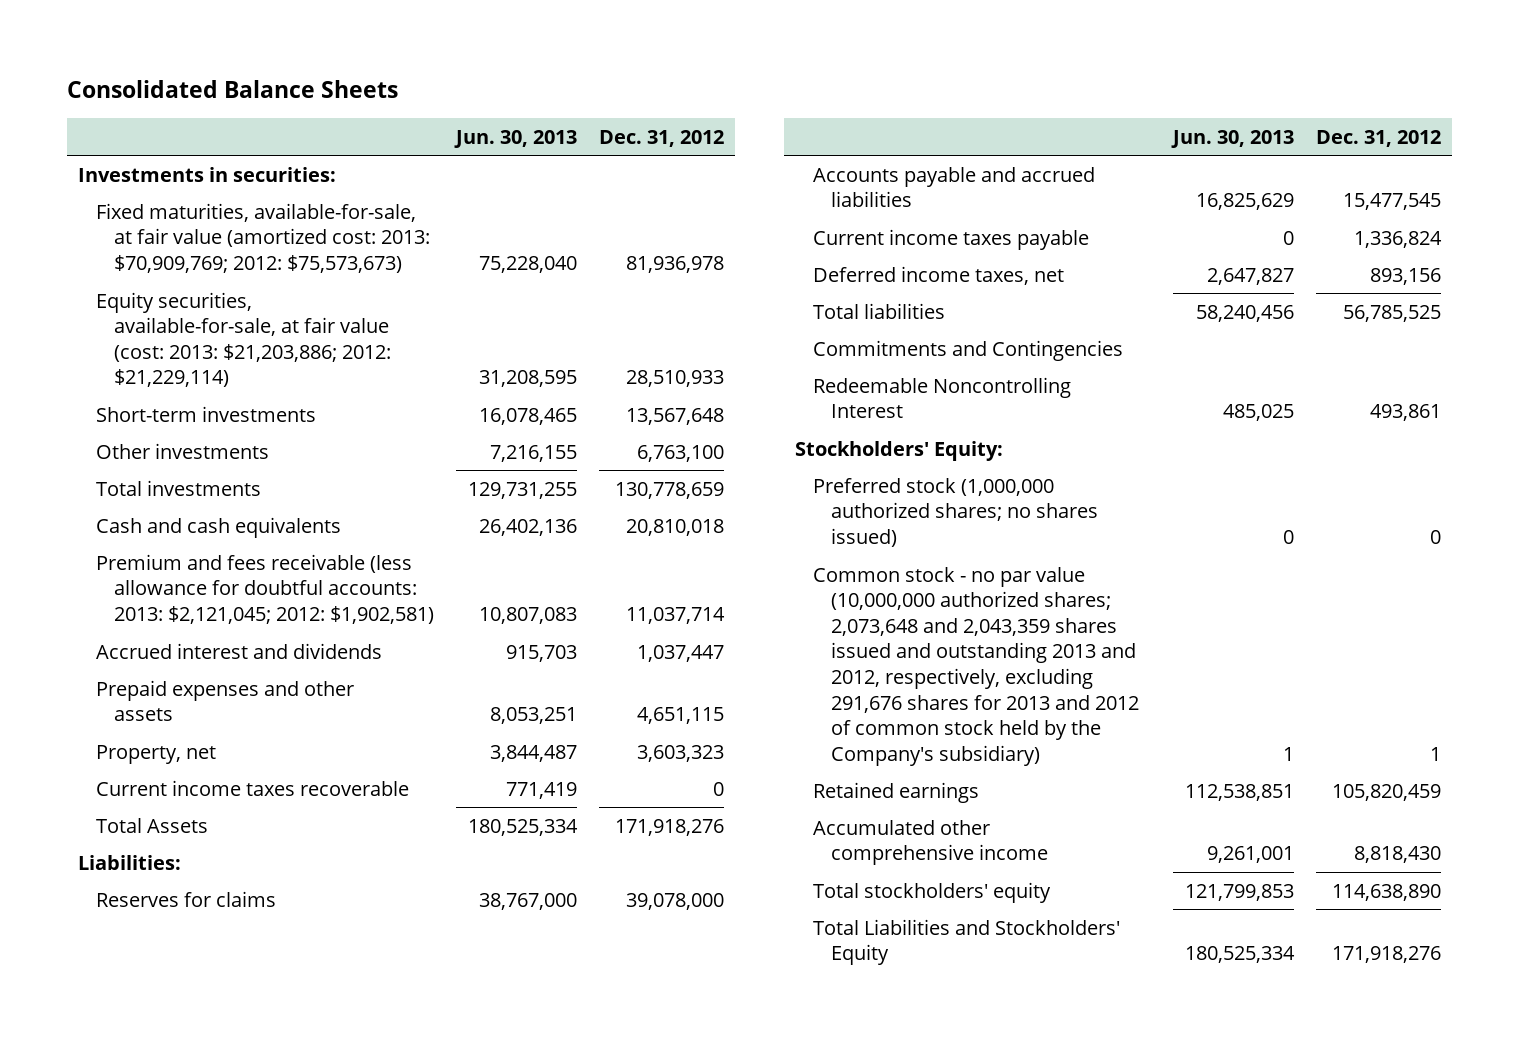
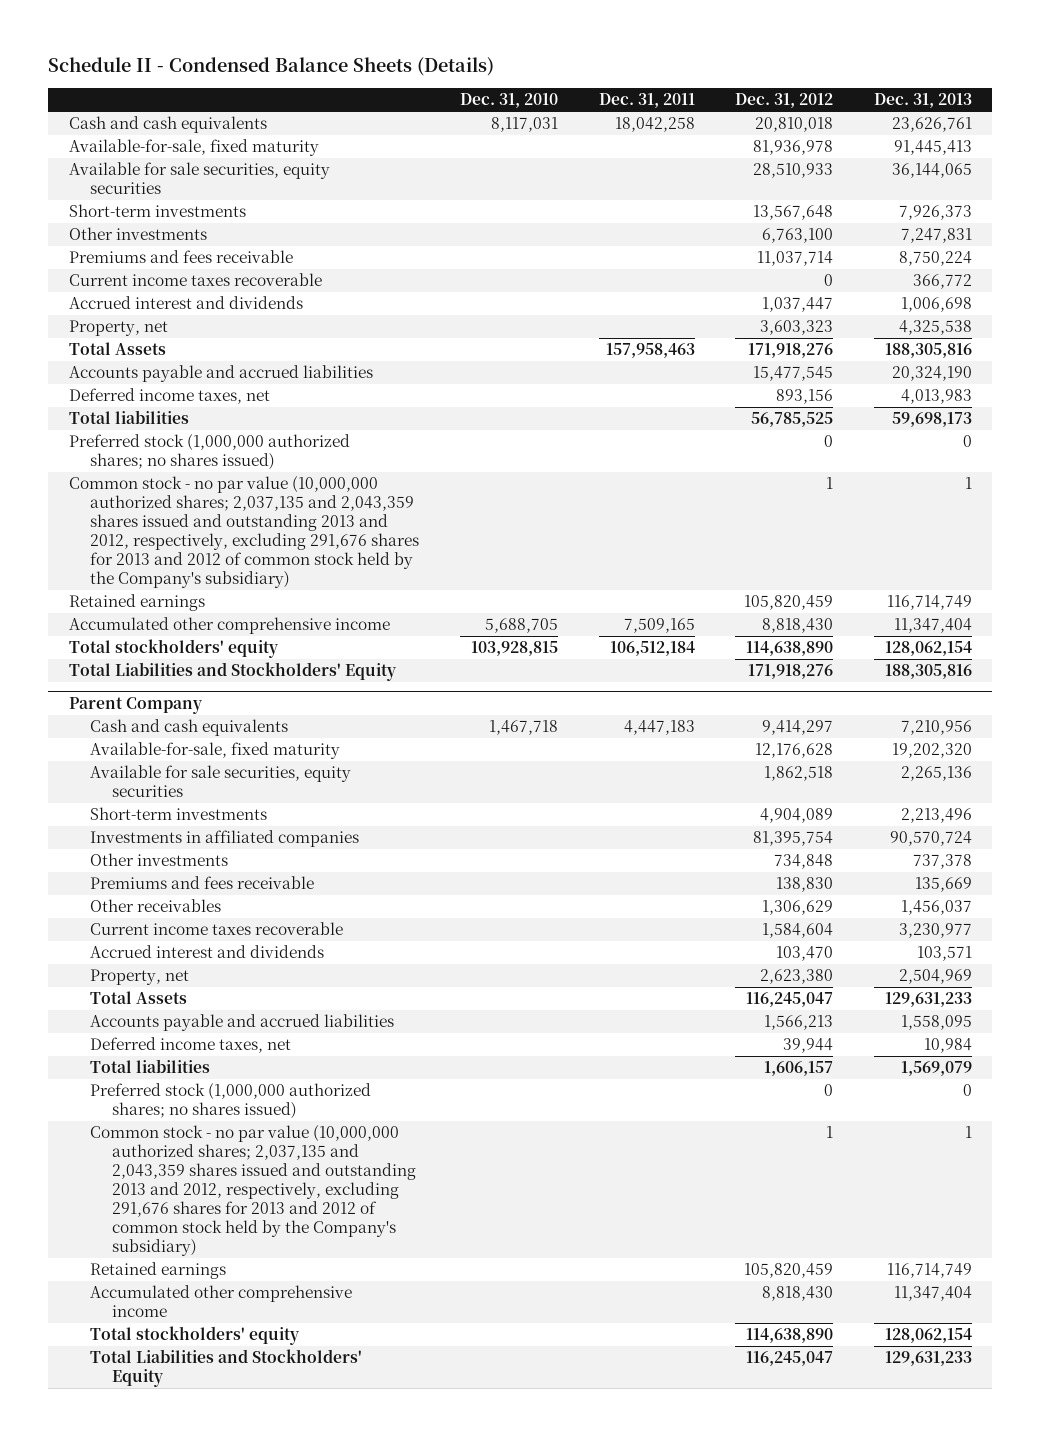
[67,80,399,99] Consolidated Balance Sheets -> [48,57,495,77] Schedule II - Condensed Balance Sheets (Details)
[454,129,578,148] Jun. 30, 2013 -> none
none -> [459,93,558,109] Dec. 31, 2010
none -> [598,93,695,109] Dec. 31, 2011
none -> [873,93,972,109] Dec. 31, 2013
[78,166,337,182] Investments in securities: -> none
[96,516,342,538] Cash and cash equivalents -> [68,116,267,134] Cash and cash equivalents
[96,202,431,273] Fixed maturities, available-for-sale, at fair value (amortized cost: 2013: $70,909,769; 2012: $75,573,673) -> [68,139,319,157] Available-for-sale, fixed maturity
[96,291,392,388] Equity securities, available-for-sale, at fair value (cost: 2013: $21,203,886; 2012: $21,229,114) -> [68,162,330,195] Available for sale securities, equity securities
[96,479,262,496] Total investments -> none
[96,553,435,624] Premium and fees receivable (less allowance for doubtful accounts: 2013: $2,121,045; 2012: $1,902,581) -> [68,250,293,264] Premiums and fees receivable
[96,779,410,796] Current income taxes recoverable -> [68,273,322,287] Current income taxes recoverable
[96,679,355,722] Prepaid expenses and other assets -> none
[78,854,182,870] Liabilities: -> none
[96,890,277,907] Reserves for claims -> none
[813,228,1090,250] Current income taxes payable -> none
[813,339,1124,361] Commitments and Contingencies -> none
[813,376,1072,419] Redeemable Noncontrolling Interest -> none
[795,440,1004,461] Stockholders' Equity: -> none
[813,566,1140,766] Common stock - no par value (10,000,000 authorized shares; 2,073,648 and 2,043,359 shares issued and outstanding 2013 and 2012, respectively, excluding 291,676 shares for 2013 and 2012 of common stock held by the Company's subsidiary) -> [68,476,420,588] Common stock - no par value (10,000,000 authorized shares; 2,037,135 and 2,043,359 shares issued and outstanding 2013 and 2012, respectively, excluding 291,676 shares for 2013 and 2012 of common stock held by the Company's subsidiary)
none -> [68,696,202,714] Parent Company
none -> [90,719,289,737] Cash and cash equivalents
none -> [90,742,341,760] Available-for-sale, fixed maturity
none -> [90,765,352,798] Available for sale securities, equity securities
none -> [90,807,268,821] Short-term investments
none -> [90,830,360,848] Investments in affiliated companies
none -> [90,853,229,867] Other investments
none -> [90,876,315,890] Premiums and fees receivable
none -> [90,899,222,913] Other receivables
none -> [90,922,344,936] Current income taxes recoverable
none -> [90,945,325,959] Accrued interest and dividends
none -> [90,969,190,986] Property, net
none -> [90,991,188,1005] Total Assets
none -> [90,1014,395,1032] Accounts payable and accrued liabilities
none -> [90,1037,292,1054] Deferred income taxes, net
none -> [90,1059,211,1074] Total liabilities
none -> [90,1083,372,1120] Preferred stock (1,000,000 authorized shares; no shares issued)
none -> [90,1125,416,1256] Common stock - no par value (10,000,000 authorized shares; 2,037,135 and 2,043,359 shares issued and outstanding 2013 and 2012, respectively, excluding 291,676 shares for 2013 and 2012 of common stock held by the Company's subsidiary)
none -> [90,1262,227,1280] Retained earnings
none -> [90,1285,353,1318] Accumulated other comprehensive income
none -> [90,1326,300,1346] Total stockholders' equity
none -> [90,1349,363,1388] Total Liabilities and Stockholders' Equity

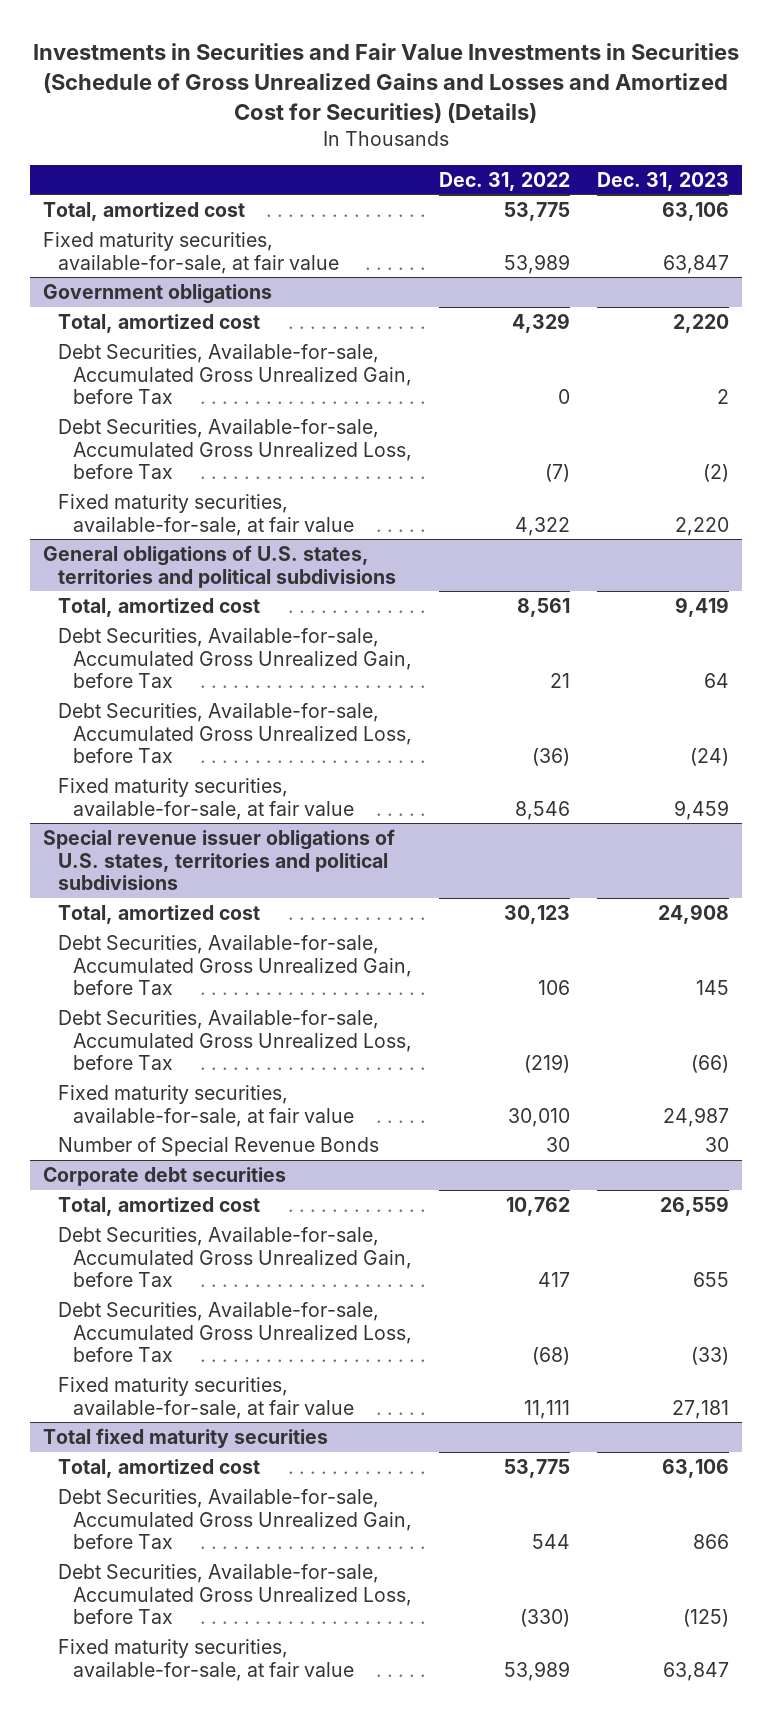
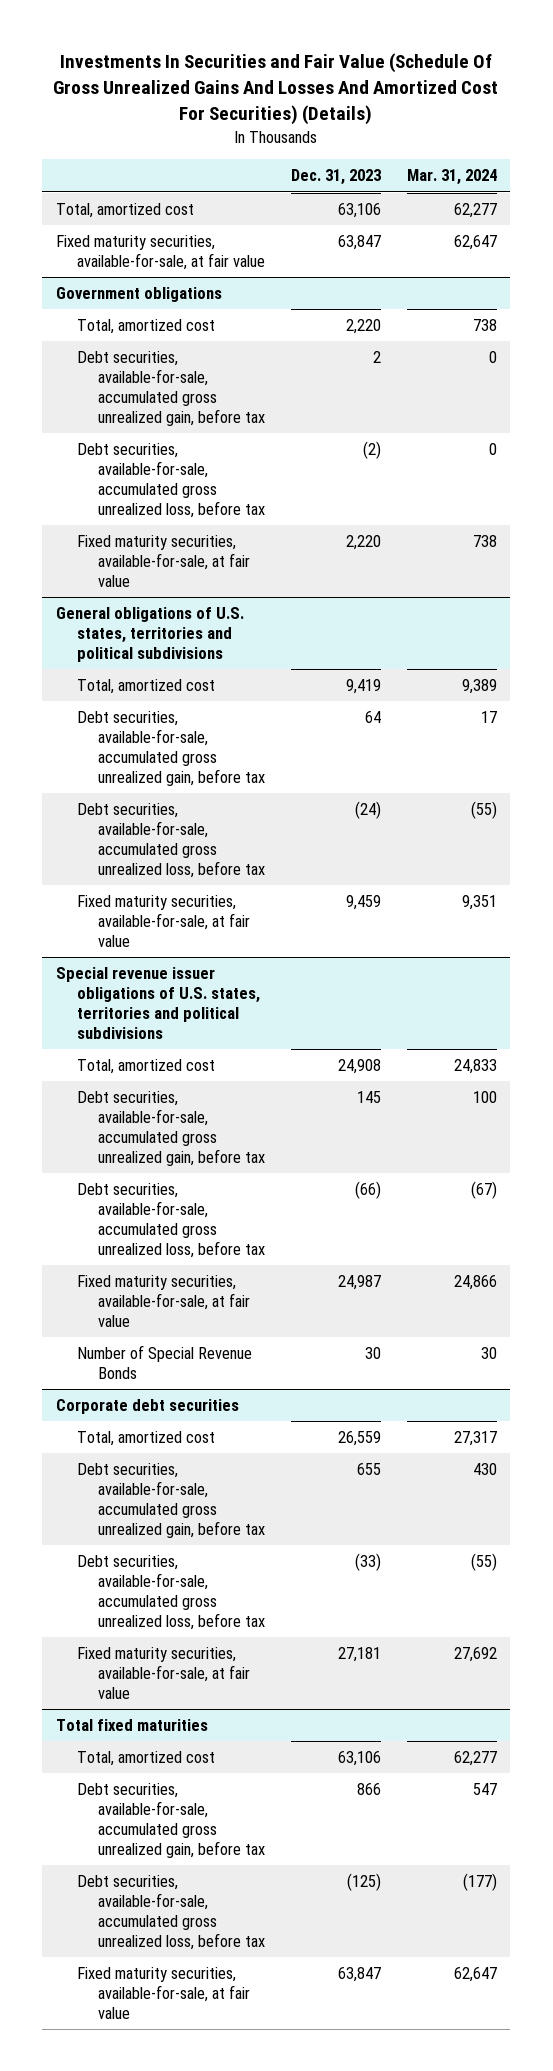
[33,42,740,123] Investments in Securities and Fair Value Investments in Securities (Schedule of Gross Unrealized Gains and Losses and Amortized Cost for Securities) (Details) -> [53,53,499,126] Investments In Securities and Fair Value (Schedule Of Gross Unrealized Gains And Losses And Amortized Cost For Securities) (Details)
[439,171,571,191] Dec. 31, 2022 -> none
none -> [407,169,498,186] Mar. 31, 2024
[58,343,413,405] Debt Securities, Available-for-sale, Accumulated Gross Unrealized Gain, before Tax -> [76,351,265,426] Debt securities, available-for-sale, accumulated gross unrealized gain, before tax
[58,418,413,480] Debt Securities, Available-for-sale, Accumulated Gross Unrealized Loss, before Tax -> [76,443,265,518] Debt securities, available-for-sale, accumulated gross unrealized loss, before tax
[58,627,413,689] Debt Securities, Available-for-sale, Accumulated Gross Unrealized Gain, before Tax -> [76,711,265,786] Debt securities, available-for-sale, accumulated gross unrealized gain, before tax
[58,702,413,764] Debt Securities, Available-for-sale, Accumulated Gross Unrealized Loss, before Tax -> [76,803,265,878] Debt securities, available-for-sale, accumulated gross unrealized loss, before tax
[58,934,413,996] Debt Securities, Available-for-sale, Accumulated Gross Unrealized Gain, before Tax -> [76,1091,265,1166] Debt securities, available-for-sale, accumulated gross unrealized gain, before tax
[58,1009,413,1071] Debt Securities, Available-for-sale, Accumulated Gross Unrealized Loss, before Tax -> [76,1183,265,1258] Debt securities, available-for-sale, accumulated gross unrealized loss, before tax
[58,1226,413,1288] Debt Securities, Available-for-sale, Accumulated Gross Unrealized Gain, before Tax -> [76,1463,265,1538] Debt securities, available-for-sale, accumulated gross unrealized gain, before tax
[58,1301,413,1363] Debt Securities, Available-for-sale, Accumulated Gross Unrealized Loss, before Tax -> [76,1555,265,1630] Debt securities, available-for-sale, accumulated gross unrealized loss, before tax
[43,1427,329,1448] Total fixed maturity securities -> [55,1719,208,1732] Total fixed maturities
[58,1488,413,1550] Debt Securities, Available-for-sale, Accumulated Gross Unrealized Gain, before Tax -> [76,1783,265,1858] Debt securities, available-for-sale, accumulated gross unrealized gain, before tax
[58,1563,413,1625] Debt Securities, Available-for-sale, Accumulated Gross Unrealized Loss, before Tax -> [76,1875,265,1950] Debt securities, available-for-sale, accumulated gross unrealized loss, before tax

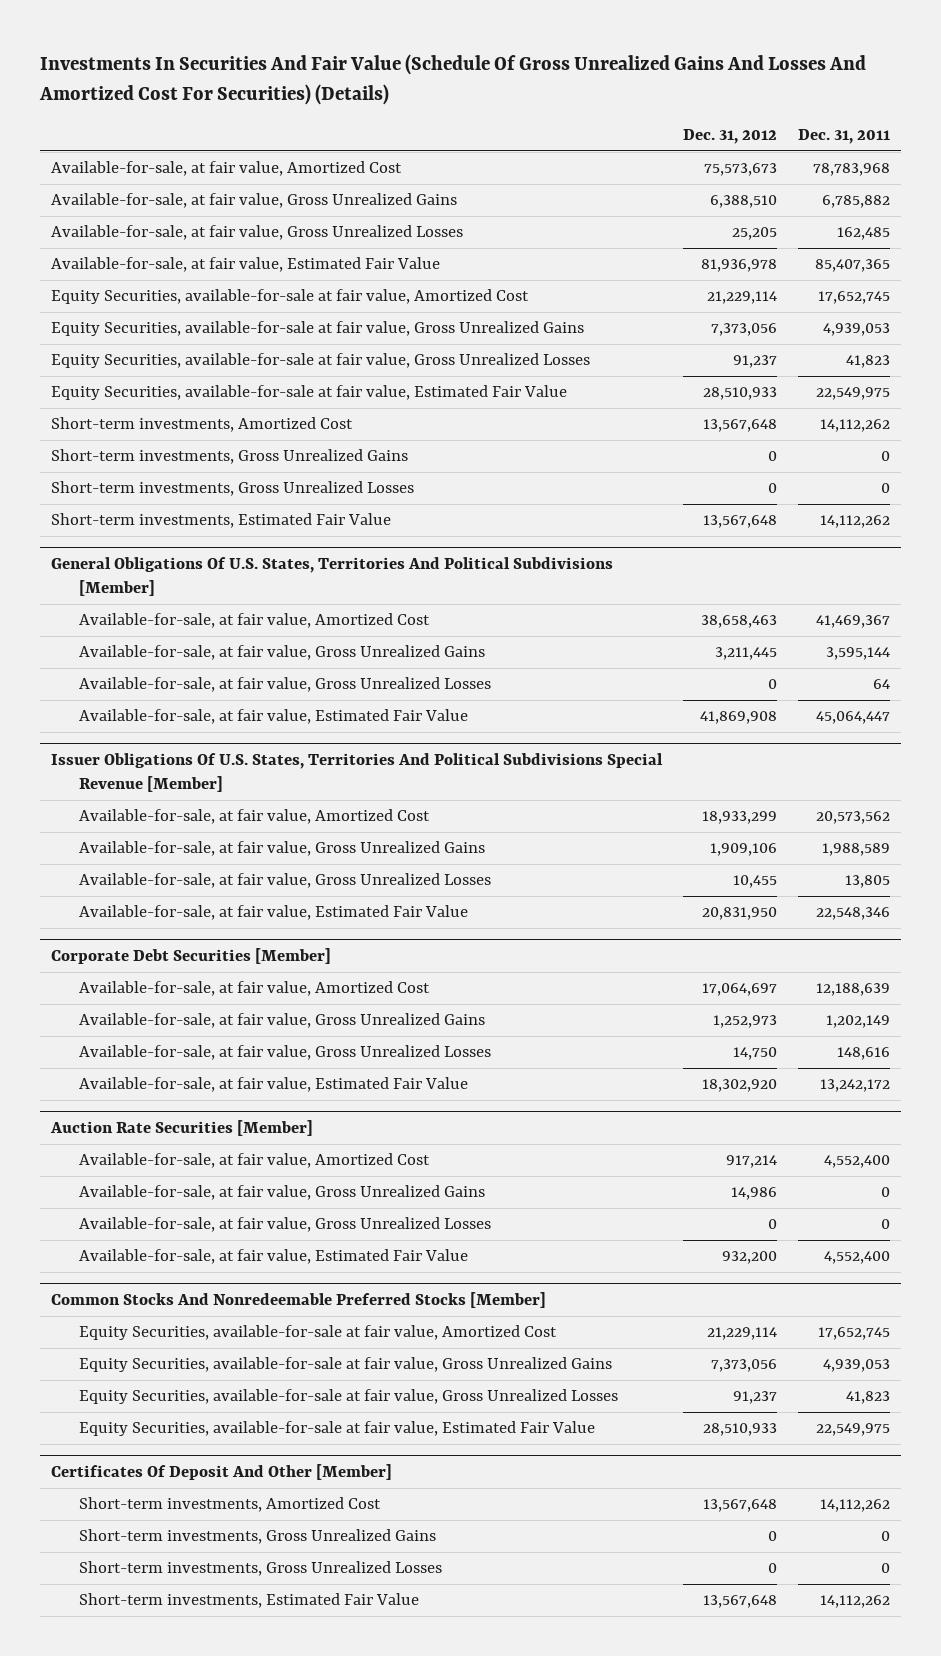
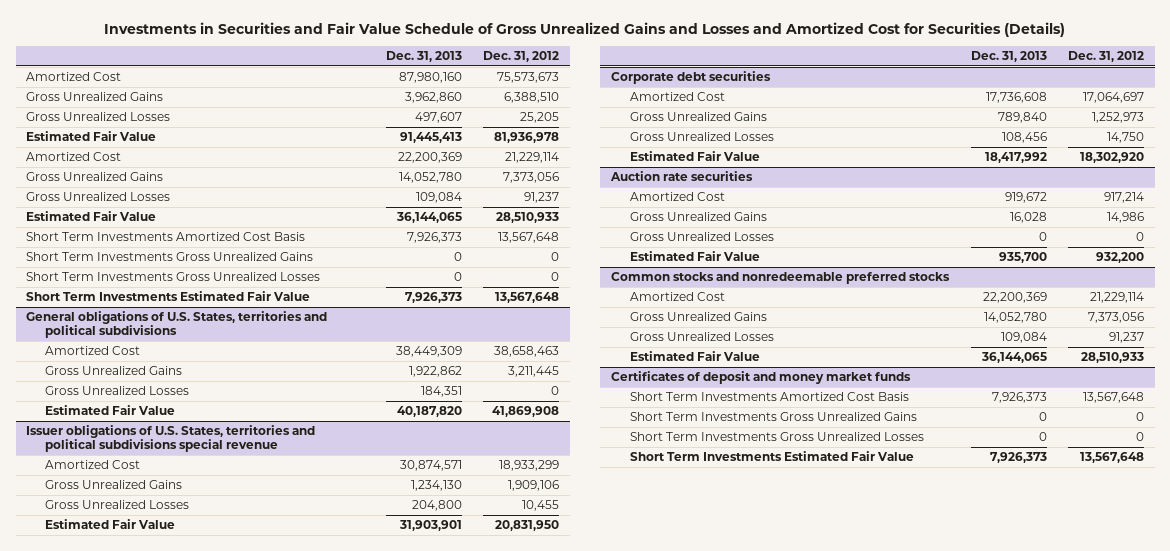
[39,54,867,105] Investments In Securities And Fair Value (Schedule Of Gross Unrealized Gains And Losses And Amortized Cost For Securities) (Details) -> [104,22,1066,38] Investments in Securities and Fair Value Schedule of Gross Unrealized Gains and Losses and Amortized Cost for Securities (Details)
[798,129,891,145] Dec. 31, 2011 -> none
none -> [385,51,462,63] Dec. 31, 2013
[51,1464,393,1481] Certificates Of Deposit And Other [Member] -> none
[51,161,403,177] Available-for-sale, at fair value, Amortized Cost -> [26,72,122,82] Amortized Cost
[51,193,458,209] Available-for-sale, at fair value, Gross Unrealized Gains -> [26,92,164,102] Gross Unrealized Gains
[51,225,464,241] Available-for-sale, at fair value, Gross Unrealized Losses -> [26,112,171,122] Gross Unrealized Losses
[51,257,441,273] Available-for-sale, at fair value, Estimated Fair Value -> [26,131,157,142] Estimated Fair Value
[51,289,530,305] Equity Securities, available-for-sale at fair value, Amortized Cost -> [26,152,122,162] Amortized Cost
[51,321,585,337] Equity Securities, available-for-sale at fair value, Gross Unrealized Gains -> [26,172,164,182] Gross Unrealized Gains
[51,353,591,369] Equity Securities, available-for-sale at fair value, Gross Unrealized Losses -> [26,192,171,202] Gross Unrealized Losses
[51,385,568,401] Equity Securities, available-for-sale at fair value, Estimated Fair Value -> [26,211,157,222] Estimated Fair Value
[51,417,354,433] Short-term investments, Amortized Cost -> [26,232,306,242] Short Term Investments Amortized Cost Basis
[51,449,409,465] Short-term investments, Gross Unrealized Gains -> [26,252,314,262] Short Term Investments Gross Unrealized Gains
[51,481,415,497] Short-term investments, Gross Unrealized Losses -> [26,272,321,282] Short Term Investments Gross Unrealized Losses
[51,513,392,529] Short-term investments, Estimated Fair Value -> [26,291,311,302] Short Term Investments Estimated Fair Value
[51,557,614,597] General Obligations Of U.S. States, Territories And Political Subdivisions [Member] -> [26,311,328,339] General obligations of U.S. States, territories and political subdivisions
[79,613,431,629] Available-for-sale, at fair value, Amortized Cost -> [45,346,141,356] Amortized Cost
[79,645,486,661] Available-for-sale, at fair value, Gross Unrealized Gains -> [45,366,183,376] Gross Unrealized Gains
[79,677,492,693] Available-for-sale, at fair value, Gross Unrealized Losses -> [45,386,190,396] Gross Unrealized Losses
[79,709,469,725] Available-for-sale, at fair value, Estimated Fair Value -> [45,405,176,416] Estimated Fair Value
[51,753,664,793] Issuer Obligations Of U.S. States, Territories And Political Subdivisions Special Revenue [Member] -> [26,425,316,453] Issuer obligations of U.S. States, territories and political subdivisions special revenue
[79,809,431,825] Available-for-sale, at fair value, Amortized Cost -> [45,460,141,470] Amortized Cost
[79,841,486,857] Available-for-sale, at fair value, Gross Unrealized Gains -> [45,480,183,490] Gross Unrealized Gains
[79,873,492,889] Available-for-sale, at fair value, Gross Unrealized Losses -> [45,500,190,510] Gross Unrealized Losses
[79,905,469,921] Available-for-sale, at fair value, Estimated Fair Value -> [45,519,176,530] Estimated Fair Value
[51,948,332,965] Corporate Debt Securities [Member] -> [610,71,771,85] Corporate debt securities
[79,981,431,997] Available-for-sale, at fair value, Amortized Cost -> [629,92,725,102] Amortized Cost
[79,1013,486,1029] Available-for-sale, at fair value, Gross Unrealized Gains -> [629,112,767,122] Gross Unrealized Gains
[79,1045,492,1061] Available-for-sale, at fair value, Gross Unrealized Losses -> [629,132,774,142] Gross Unrealized Losses
[79,1077,469,1093] Available-for-sale, at fair value, Estimated Fair Value -> [629,151,760,162] Estimated Fair Value
[50,1120,314,1137] Auction Rate Securities [Member] -> [609,171,753,182] Auction rate securities
[79,1153,431,1169] Available-for-sale, at fair value, Amortized Cost -> [629,192,725,202] Amortized Cost
[79,1185,486,1201] Available-for-sale, at fair value, Gross Unrealized Gains -> [629,212,767,222] Gross Unrealized Gains
[79,1217,492,1233] Available-for-sale, at fair value, Gross Unrealized Losses -> [629,232,774,242] Gross Unrealized Losses
[79,1249,469,1265] Available-for-sale, at fair value, Estimated Fair Value -> [629,251,760,262] Estimated Fair Value
[51,1292,547,1309] Common Stocks And Nonredeemable Preferred Stocks [Member] -> [610,272,950,285] Common stocks and nonredeemable preferred stocks
[79,1325,558,1341] Equity Securities, available-for-sale at fair value, Amortized Cost -> [629,292,725,302] Amortized Cost
[79,1357,613,1373] Equity Securities, available-for-sale at fair value, Gross Unrealized Gains -> [629,312,767,322] Gross Unrealized Gains
[79,1389,619,1405] Equity Securities, available-for-sale at fair value, Gross Unrealized Losses -> [629,332,774,342] Gross Unrealized Losses
[79,1421,596,1437] Equity Securities, available-for-sale at fair value, Estimated Fair Value -> [629,351,760,362] Estimated Fair Value
none -> [610,371,911,385] Certificates of deposit and money market funds
[79,1497,382,1513] Short-term investments, Amortized Cost -> [629,392,909,402] Short Term Investments Amortized Cost Basis
[79,1529,437,1545] Short-term investments, Gross Unrealized Gains -> [629,412,917,422] Short Term Investments Gross Unrealized Gains
[79,1561,443,1577] Short-term investments, Gross Unrealized Losses -> [629,432,924,442] Short Term Investments Gross Unrealized Losses
[79,1593,420,1609] Short-term investments, Estimated Fair Value -> [629,451,914,462] Short Term Investments Estimated Fair Value

